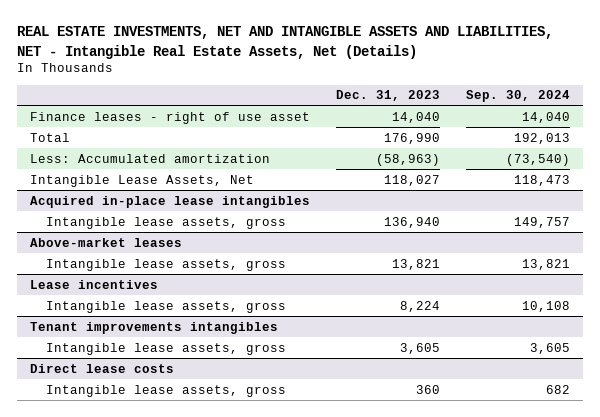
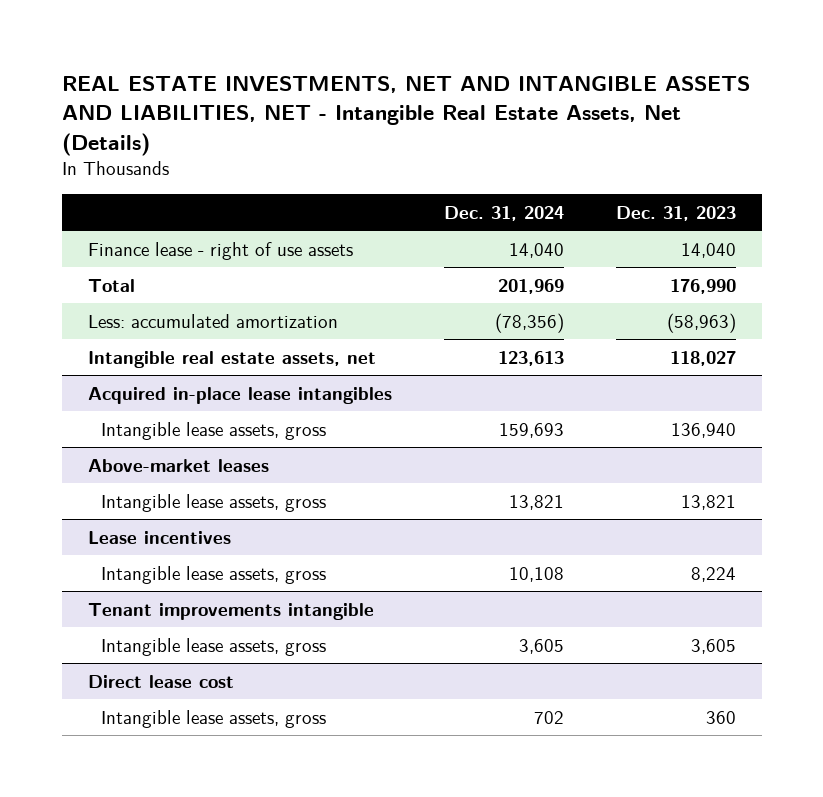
[465,90,570,103] Sep. 30, 2024 -> none
none -> [443,205,564,221] Dec. 31, 2024
[30,111,311,124] Finance leases - right of use asset -> [87,241,353,260] Finance lease - right of use assets
[30,153,271,163] Less: Accumulated amortization -> [87,313,338,328] Less: accumulated amortization
[30,174,255,187] Intangible Lease Assets, Net -> [87,350,376,368] Intangible real estate assets, net
[30,321,279,334] Tenant improvements intangibles -> [87,602,374,620] Tenant improvements intangible
[30,363,175,373] Direct lease costs -> [87,674,234,688] Direct lease cost

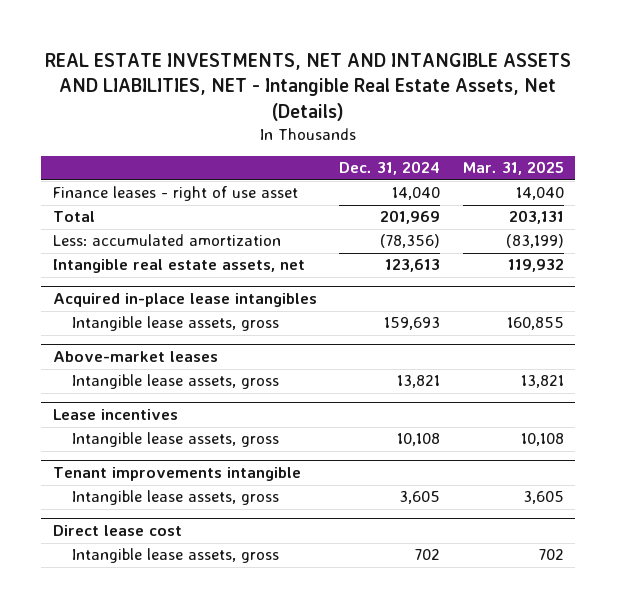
[615,205,736,221] Dec. 31, 2023 -> none
none -> [462,161,564,176] Mar. 31, 2025
[87,241,353,260] Finance lease - right of use assets -> [52,186,298,202] Finance leases - right of use asset

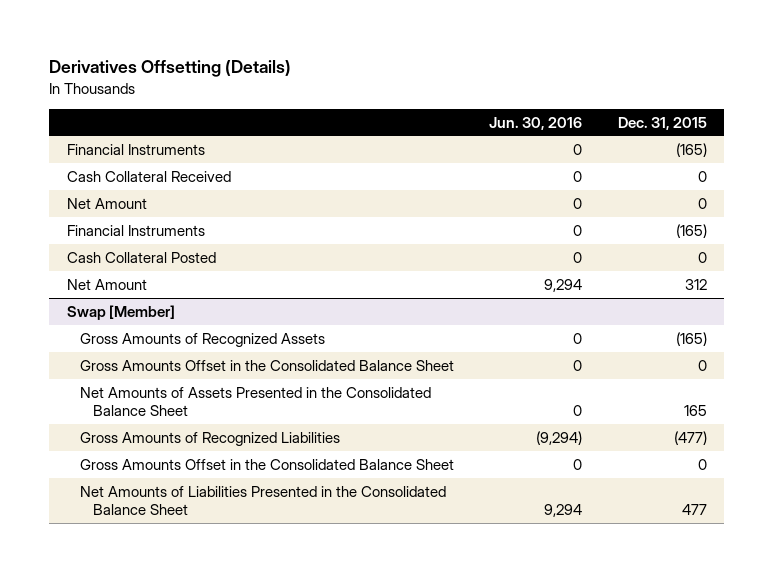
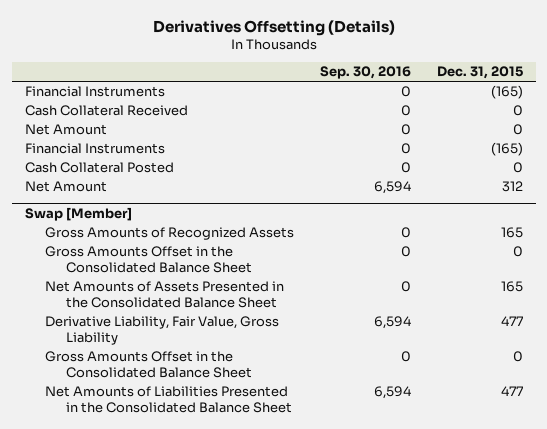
[489,116,583,130] Jun. 30, 2016 -> none
none -> [319,66,411,80] Sep. 30, 2016
[675,331,707,346] (165) -> [500,227,523,239] 165
[80,431,341,446] Gross Amounts of Recognized Liabilities -> none
none -> [45,316,280,345] Derivative Liability, Fair Value, Gross Liability

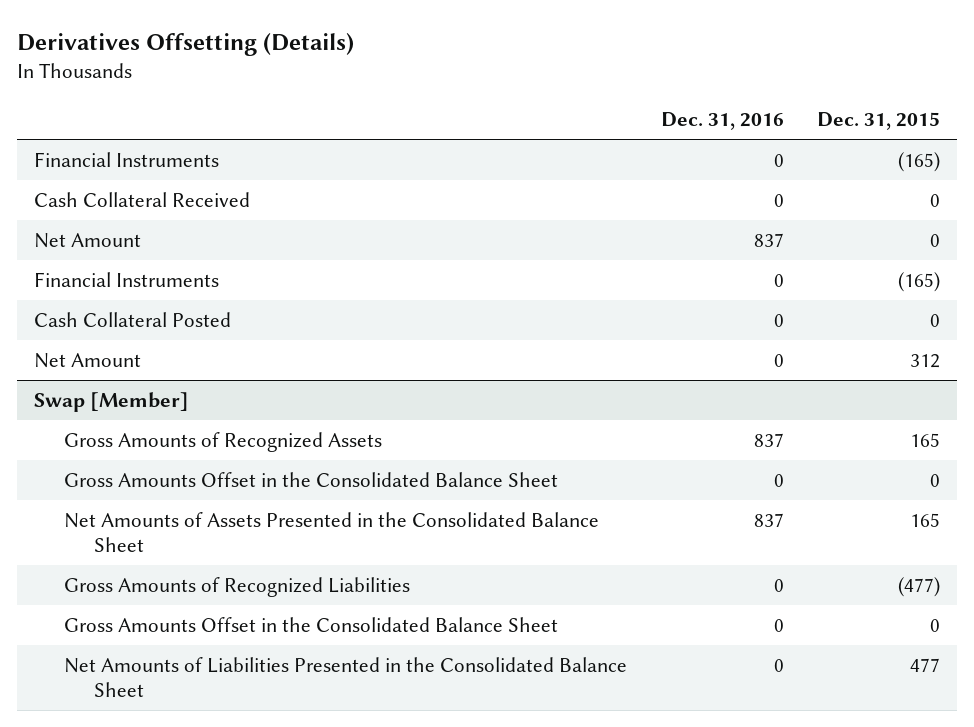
[319,66,411,80] Sep. 30, 2016 -> none
none -> [660,112,784,131] Dec. 31, 2016
[45,316,280,345] Derivative Liability, Fair Value, Gross Liability -> none
none -> [63,576,410,597] Gross Amounts of Recognized Liabilities

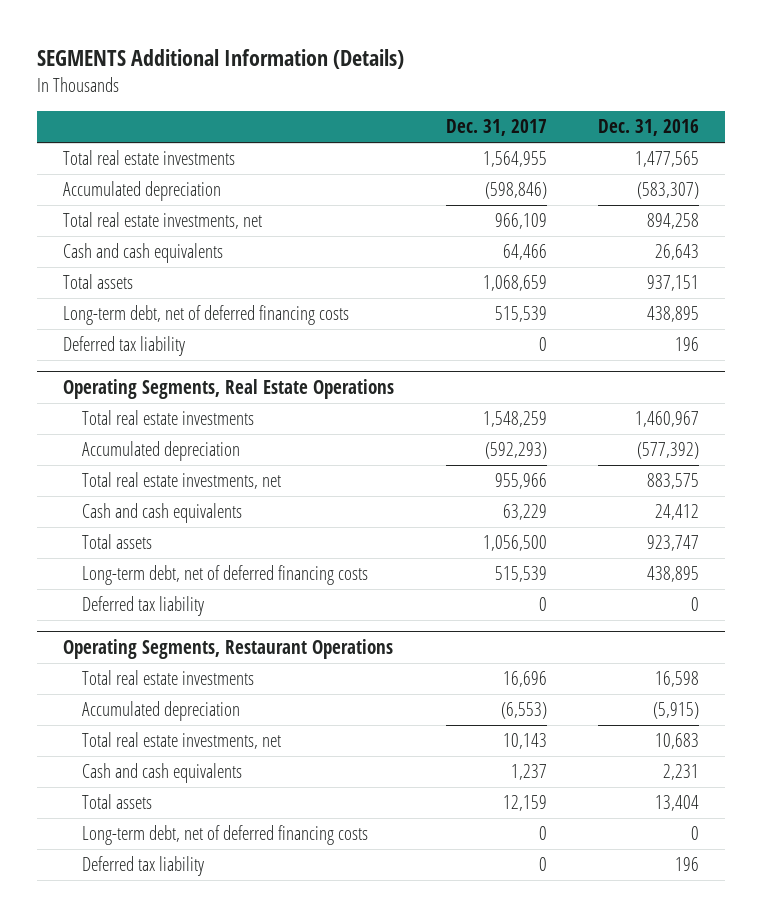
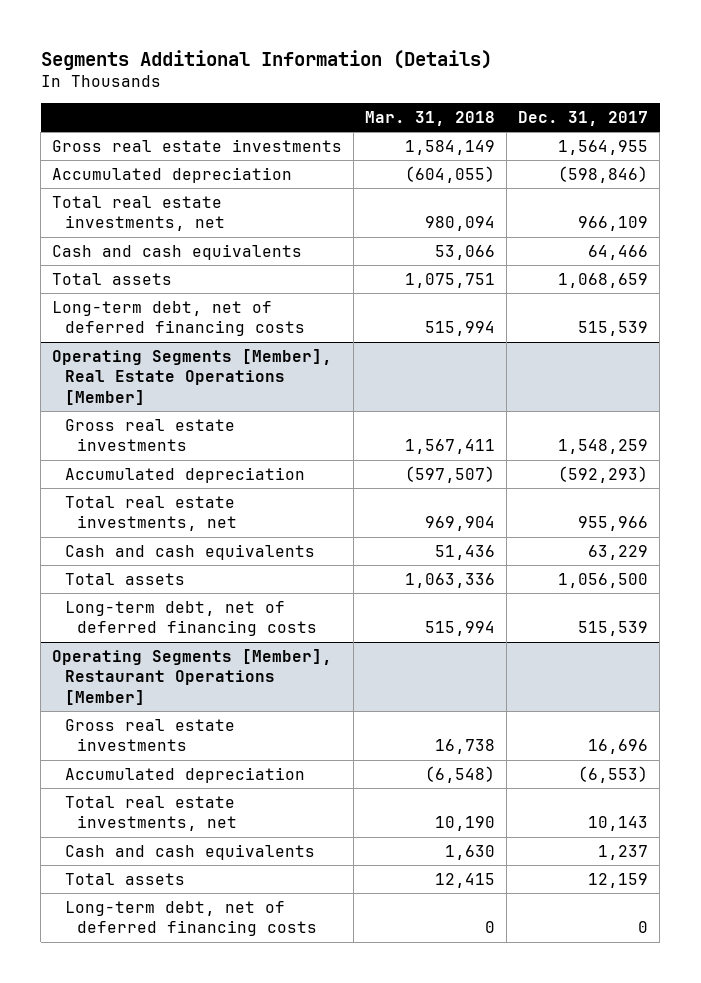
[37,49,405,70] SEGMENTS Additional Information (Details) -> [40,49,492,70] Segments Additional Information (Details)
[598,119,700,137] Dec. 31, 2016 -> none
none -> [365,111,496,127] Mar. 31, 2018
[62,150,235,166] Total real estate investments -> [52,138,343,152] Gross real estate investments
[62,336,185,357] Deferred tax liability -> none
[62,378,394,399] Operating Segments, Real Estate Operations -> [52,348,333,406] Operating Segments [Member], Real Estate Operations [Member]
[81,410,254,426] Total real estate investments -> [64,418,235,452] Gross real estate investments
[81,596,204,617] Deferred tax liability -> none
[62,638,393,659] Operating Segments, Restaurant Operations -> [52,648,333,706] Operating Segments [Member], Restaurant Operations [Member]
[81,670,254,686] Total real estate investments -> [64,718,235,752] Gross real estate investments
[81,856,204,877] Deferred tax liability -> none

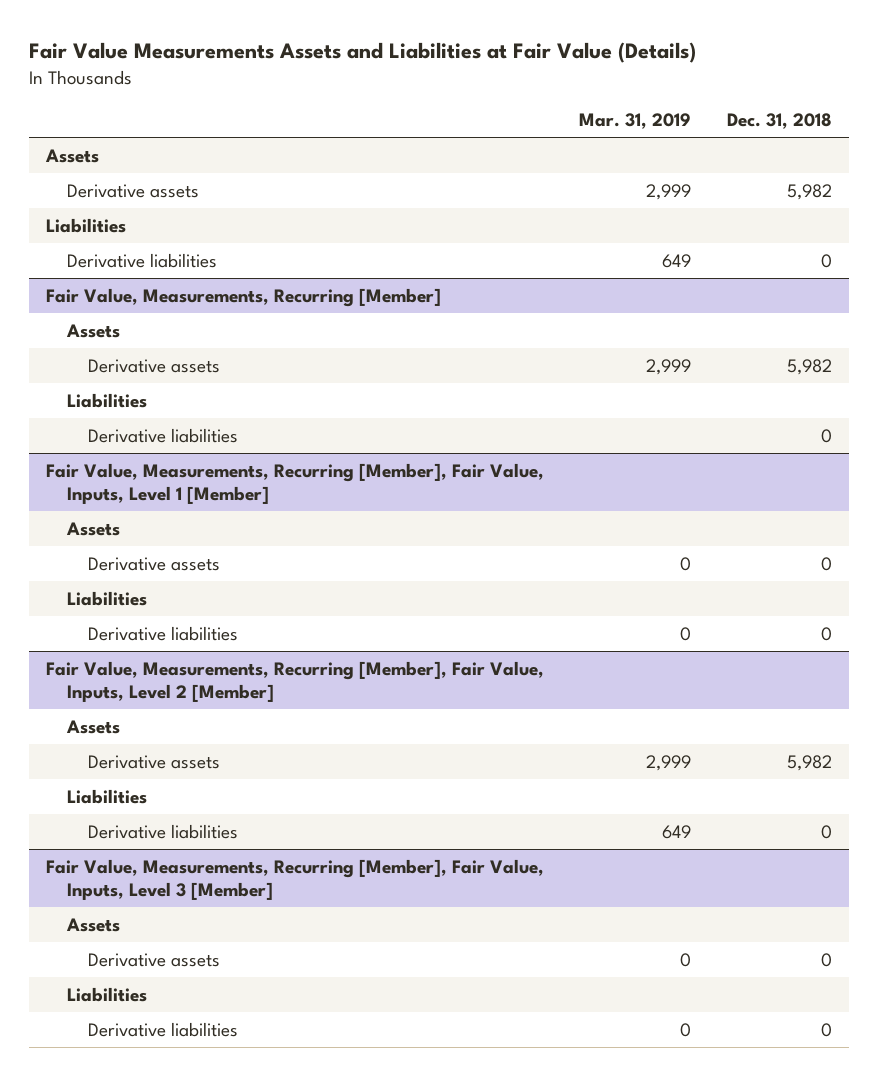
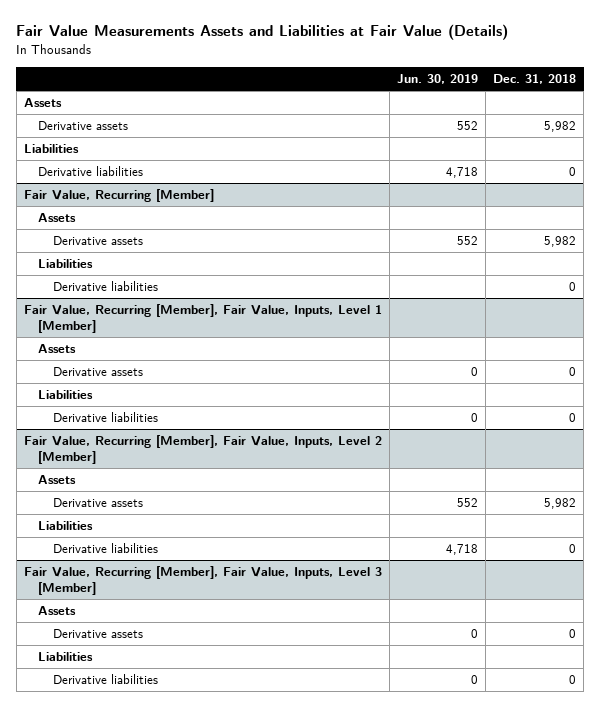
[579,113,692,130] Mar. 31, 2019 -> none
none -> [396,74,478,85] Jun. 30, 2019
[46,287,442,307] Fair Value, Measurements, Recurring [Member] -> [23,189,214,203] Fair Value, Recurring [Member]
[46,462,545,505] Fair Value, Measurements, Recurring [Member], Fair Value, Inputs, Level 1 [Member] -> [23,304,382,334] Fair Value, Recurring [Member], Fair Value, Inputs, Level 1 [Member]
[46,660,545,703] Fair Value, Measurements, Recurring [Member], Fair Value, Inputs, Level 2 [Member] -> [23,435,382,465] Fair Value, Recurring [Member], Fair Value, Inputs, Level 2 [Member]
[46,858,545,901] Fair Value, Measurements, Recurring [Member], Fair Value, Inputs, Level 3 [Member] -> [23,566,382,596] Fair Value, Recurring [Member], Fair Value, Inputs, Level 3 [Member]

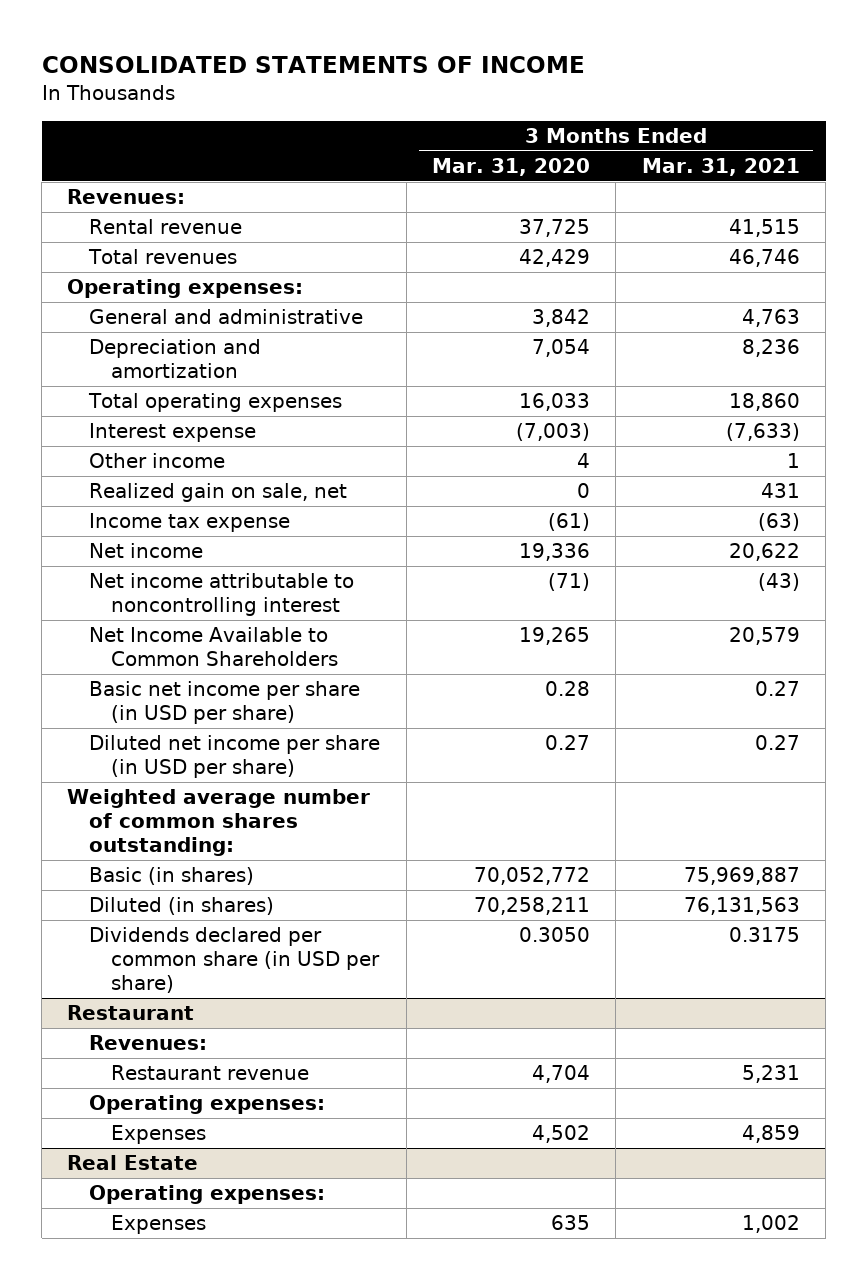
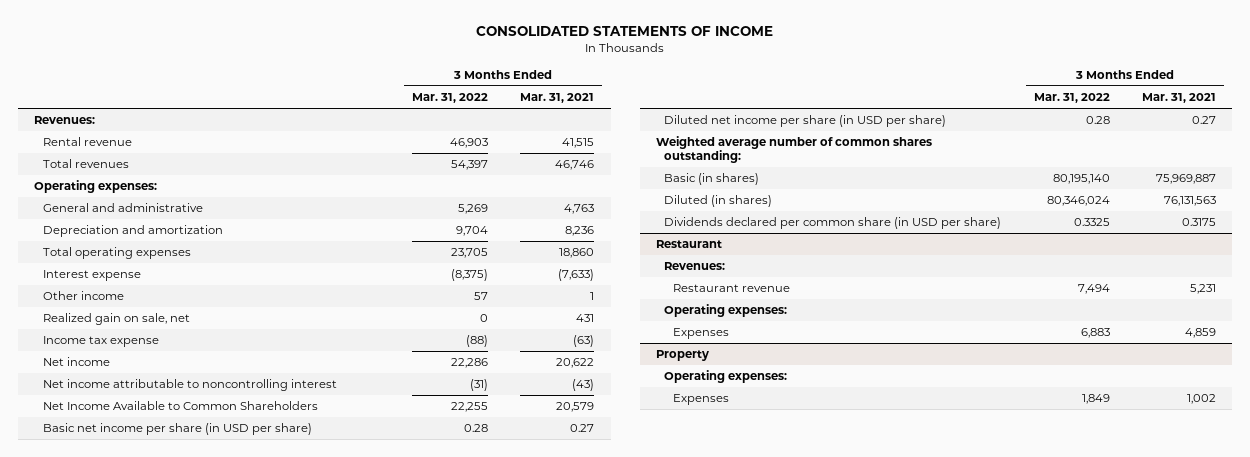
[432,158,591,177] Mar. 31, 2020 -> none
none -> [411,93,488,104] Mar. 31, 2022
[67,1155,199,1171] Real Estate -> [655,350,709,362] Property

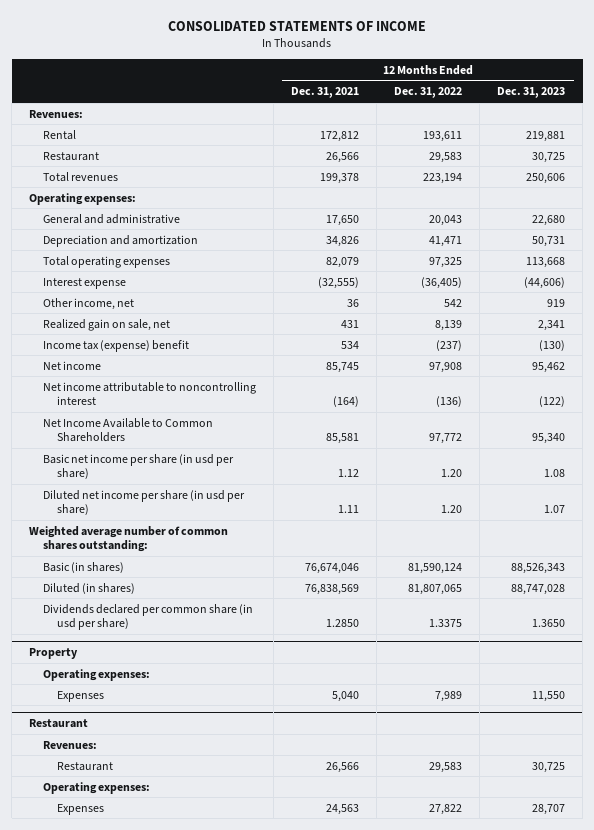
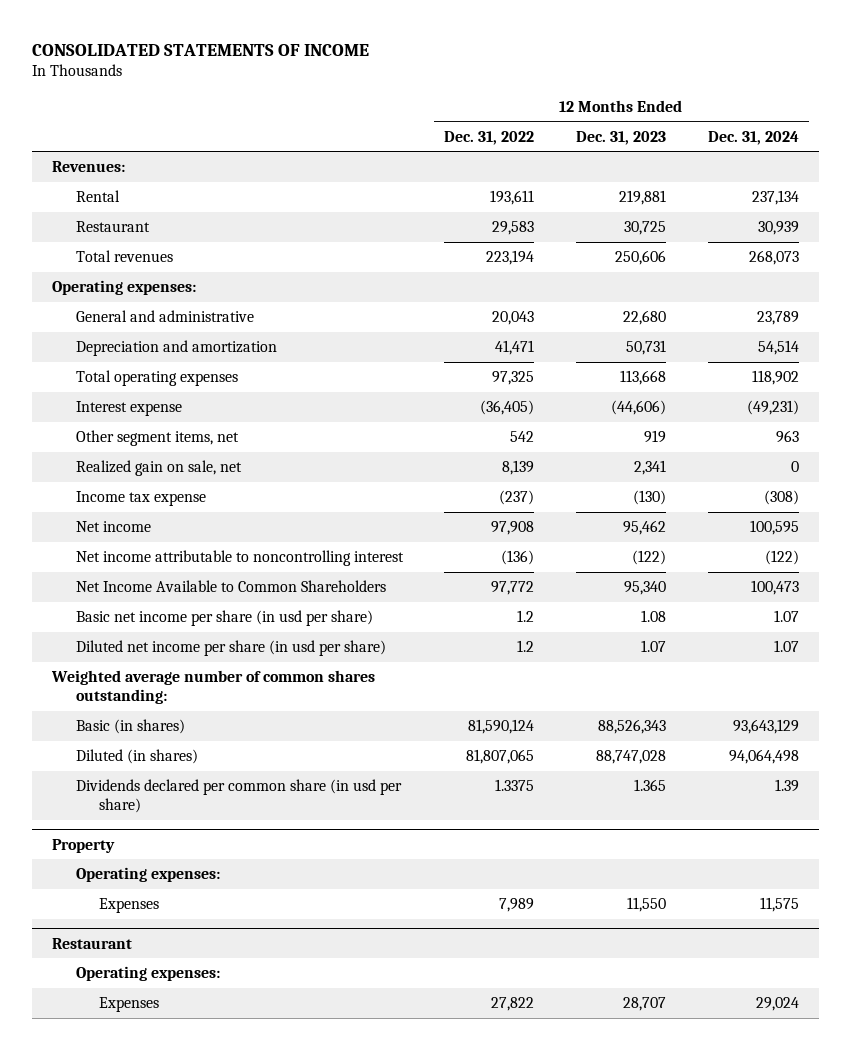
[291,87,360,99] Dec. 31, 2021 -> none
none -> [707,130,799,145] Dec. 31, 2024
[43,297,135,310] Other income, net -> [75,430,239,447] Other segment items, net
[43,339,190,352] Income tax (expense) benefit -> [75,491,206,507] Income tax expense
[441,469,463,478] 1.20 -> [517,610,535,623] 1.2
[441,505,463,514] 1.20 -> [517,640,535,653] 1.2
[532,619,566,628] 1.3650 -> [633,779,666,792] 1.365
[43,740,98,749] Revenues: -> none
[57,761,114,771] Restaurant -> none

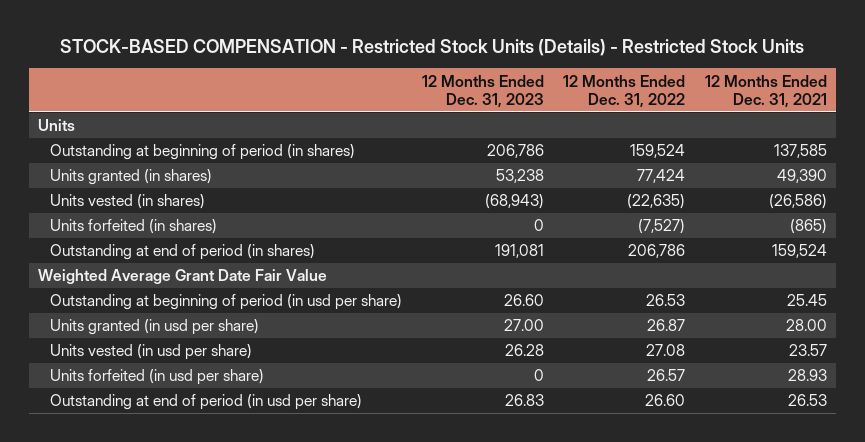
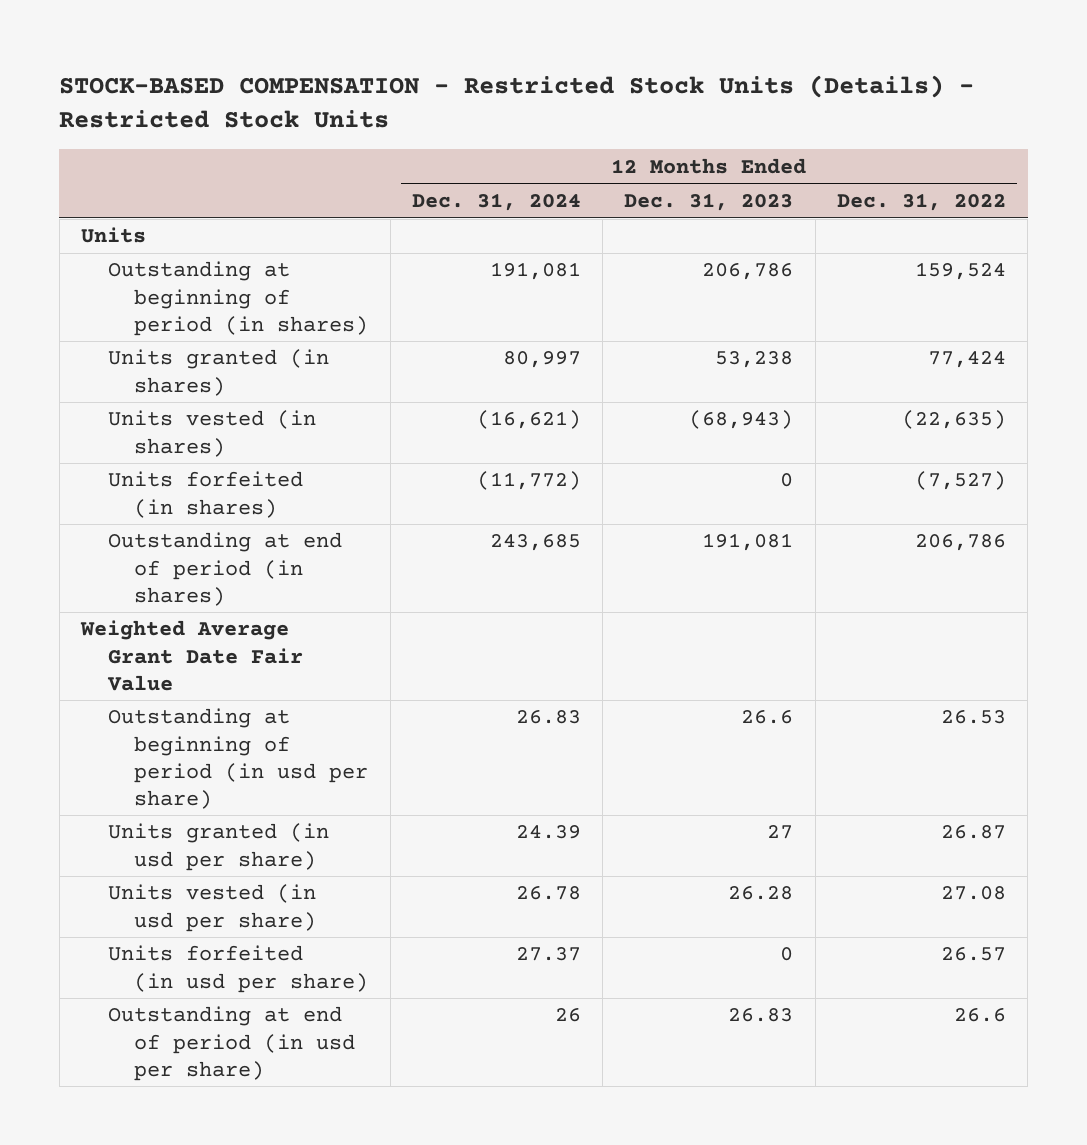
[704,74,827,108] 12 Months Ended Dec. 31, 2021 -> none
none -> [411,192,581,211] Dec. 31, 2024
[503,294,544,307] 26.60 -> [741,710,794,725] 26.6
[503,319,544,332] 27.00 -> [767,825,794,840] 27
[645,394,686,407] 26.60 -> [953,1008,1006,1023] 26.6

